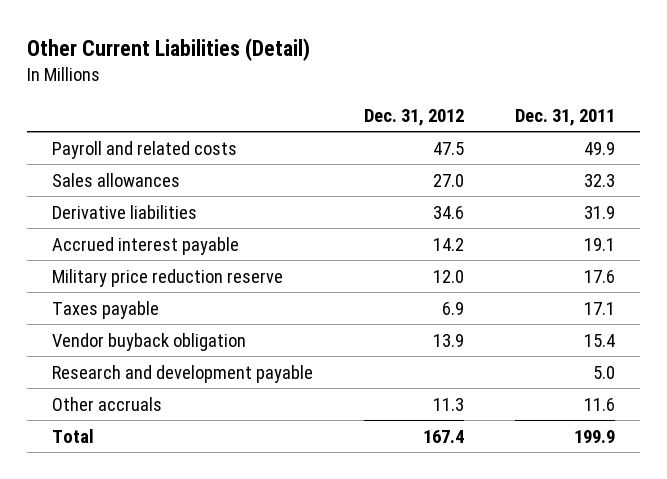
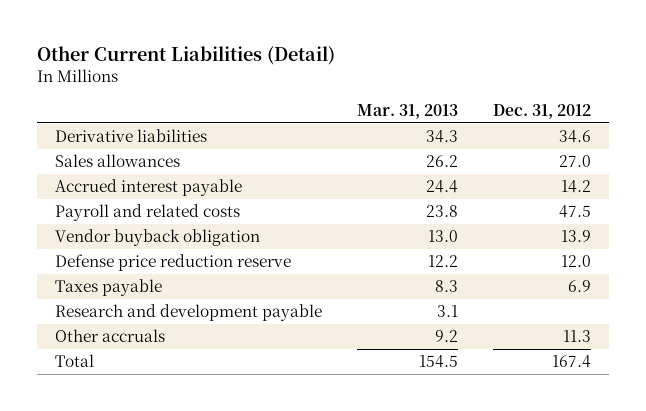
[514,108,615,126] Dec. 31, 2011 -> none
none -> [356,103,458,119] Mar. 31, 2013
[52,172,181,187] Sales allowances -> [54,154,180,168] Sales allowances
[52,268,284,287] Military price reduction reserve -> none
[52,140,238,159] Payroll and related costs -> [54,204,240,222] Payroll and related costs
none -> [54,254,291,272] Defense price reduction reserve
[52,300,160,319] Taxes payable -> [54,279,162,297] Taxes payable

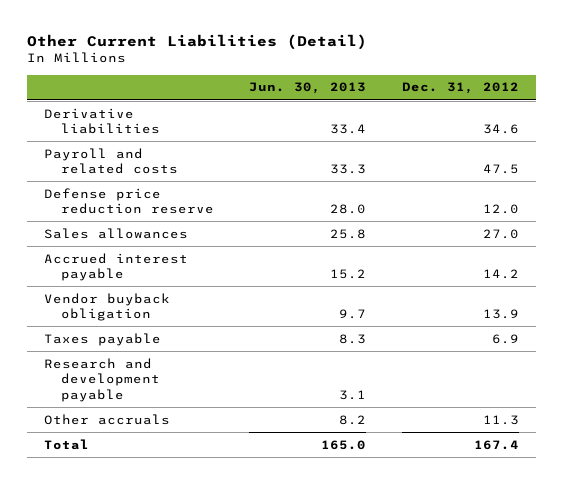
[356,103,458,119] Mar. 31, 2013 -> none
none -> [249,82,367,95] Jun. 30, 2013
[54,204,240,222] Payroll and related costs -> [44,147,179,175] Payroll and related costs
[54,254,291,272] Defense price reduction reserve -> [44,187,215,215] Defense price reduction reserve

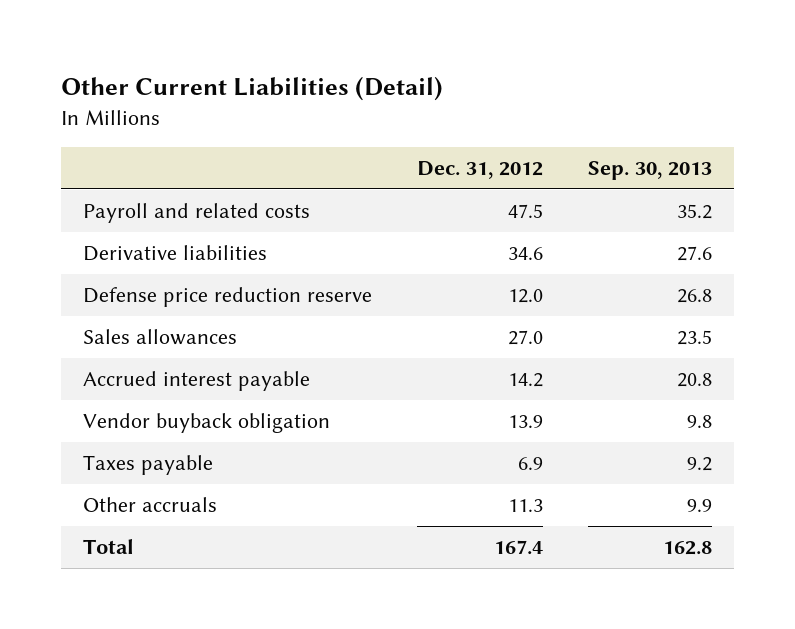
[249,82,367,95] Jun. 30, 2013 -> none
none -> [587,160,712,180] Sep. 30, 2013
[44,107,161,135] Derivative liabilities -> [83,245,268,262] Derivative liabilities
[44,357,161,402] Research and development payable -> none

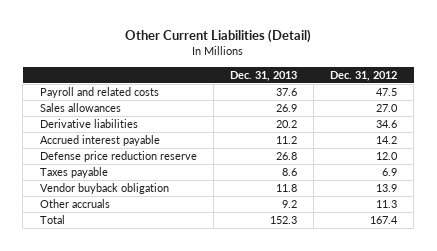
[587,160,712,180] Sep. 30, 2013 -> none
none -> [229,70,297,81] Dec. 31, 2013
[83,245,268,262] Derivative liabilities -> [39,119,138,129] Derivative liabilities
[83,287,373,308] Defense price reduction reserve -> [39,151,197,163] Defense price reduction reserve
[83,413,331,434] Vendor buyback obligation -> [39,183,169,195] Vendor buyback obligation

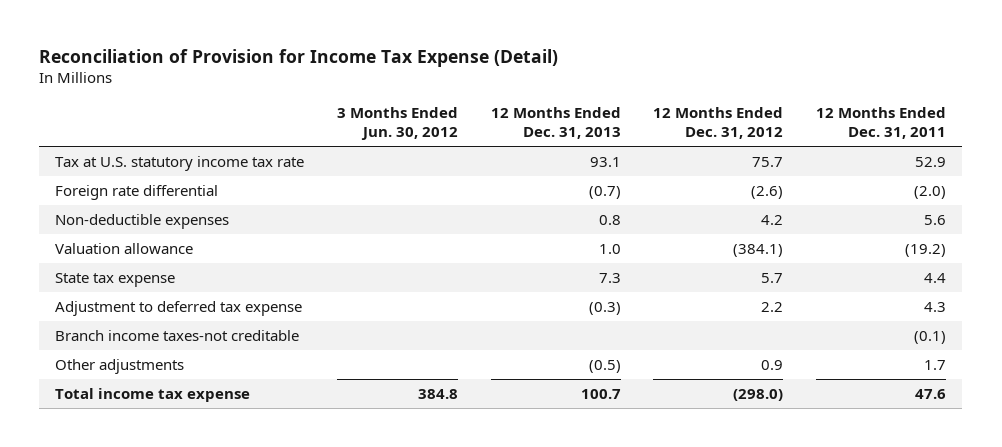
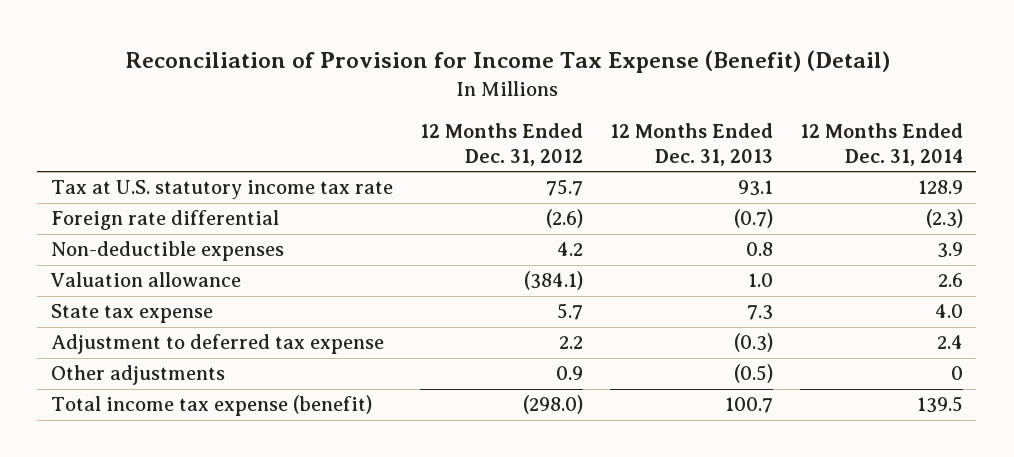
[39,48,559,67] Reconciliation of Provision for Income Tax Expense (Detail) -> [124,50,890,74] Reconciliation of Provision for Income Tax Expense (Benefit) (Detail)
[337,107,459,140] 3 Months Ended Jun. 30, 2012 -> none
[816,107,947,139] 12 Months Ended Dec. 31, 2011 -> none
none -> [799,123,963,166] 12 Months Ended Dec. 31, 2014
[55,329,300,341] Branch income taxes-not creditable -> none
[55,387,251,402] Total income tax expense -> [50,395,372,417] Total income tax expense (benefit)

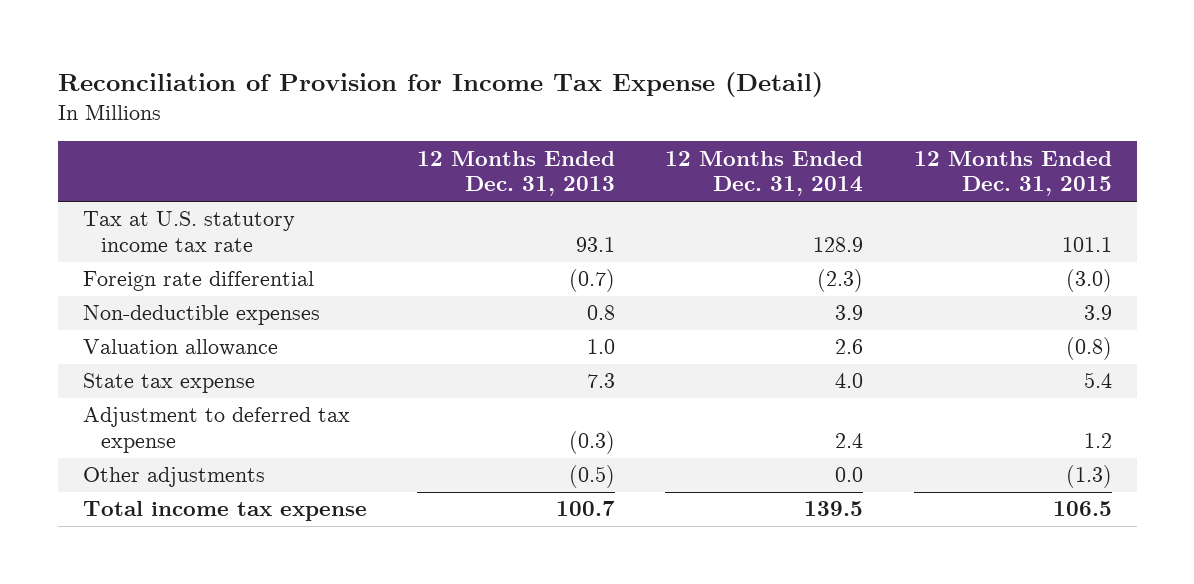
[124,50,890,74] Reconciliation of Provision for Income Tax Expense (Benefit) (Detail) -> [57,71,823,97] Reconciliation of Provision for Income Tax Expense (Detail)
[419,123,583,166] 12 Months Ended Dec. 31, 2012 -> none
none -> [913,150,1112,197] 12 Months Ended Dec. 31, 2015
[950,366,963,381] 0 -> [835,467,864,483] 0.0
[50,395,372,417] Total income tax expense (benefit) -> [82,501,367,522] Total income tax expense

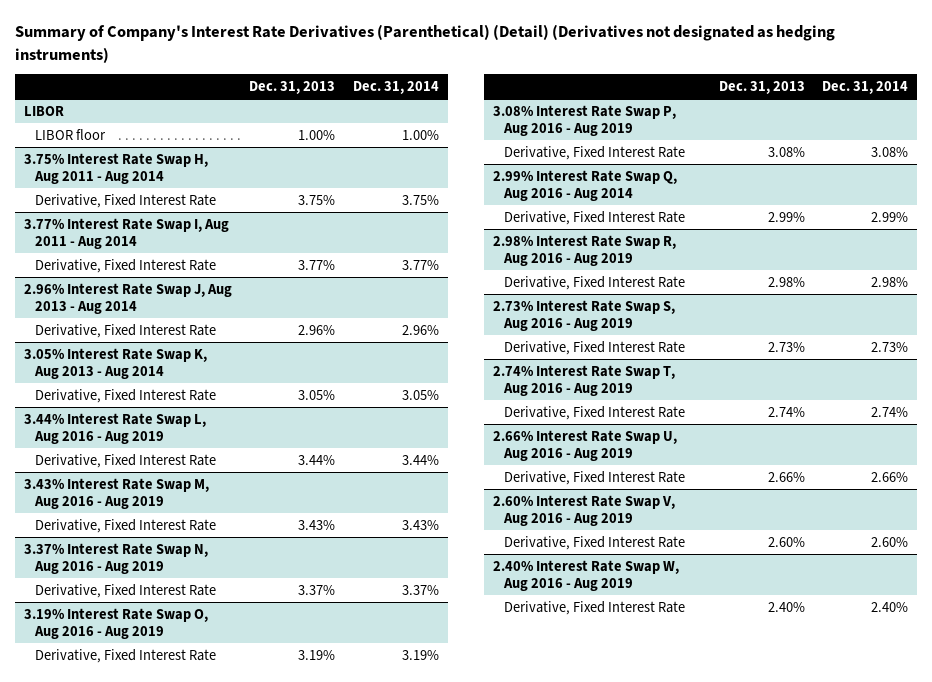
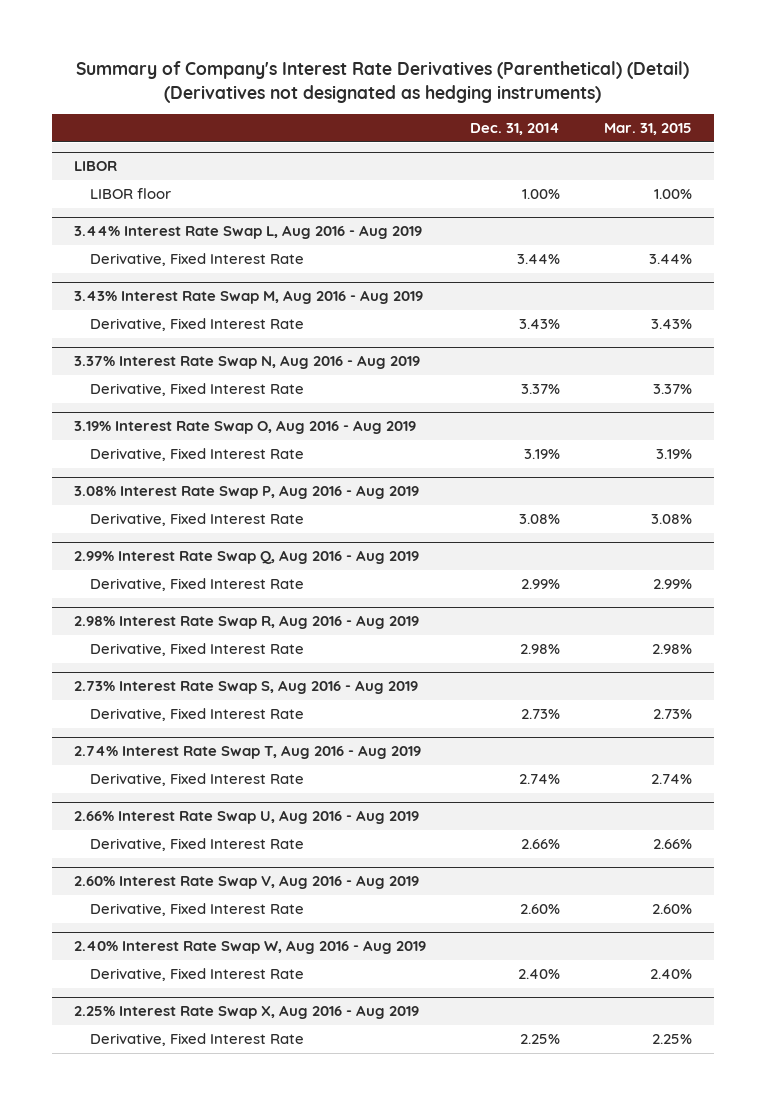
[249,81,336,95] Dec. 31, 2013 -> none
none -> [603,123,692,136] Mar. 31, 2015
[23,152,208,184] 3.75% Interest Rate Swap H, Aug 2011 - Aug 2014 -> none
[34,193,216,208] Derivative, Fixed Interest Rate -> none
[23,217,229,249] 3.77% Interest Rate Swap I, Aug 2011 - Aug 2014 -> none
[34,258,216,273] Derivative, Fixed Interest Rate -> none
[23,282,232,314] 2.96% Interest Rate Swap J, Aug 2013 - Aug 2014 -> none
[34,323,216,338] Derivative, Fixed Interest Rate -> none
[23,347,207,379] 3.05% Interest Rate Swap K, Aug 2013 - Aug 2014 -> none
[34,388,216,403] Derivative, Fixed Interest Rate -> none
[492,169,677,201] 2.99% Interest Rate Swap Q, Aug 2016 - Aug 2014 -> [73,550,419,565] 2.99% Interest Rate Swap Q, Aug 2016 - Aug 2019
none -> [73,1005,419,1020] 2.25% Interest Rate Swap X, Aug 2016 - Aug 2019
none -> [90,1033,305,1047] Derivative, Fixed Interest Rate

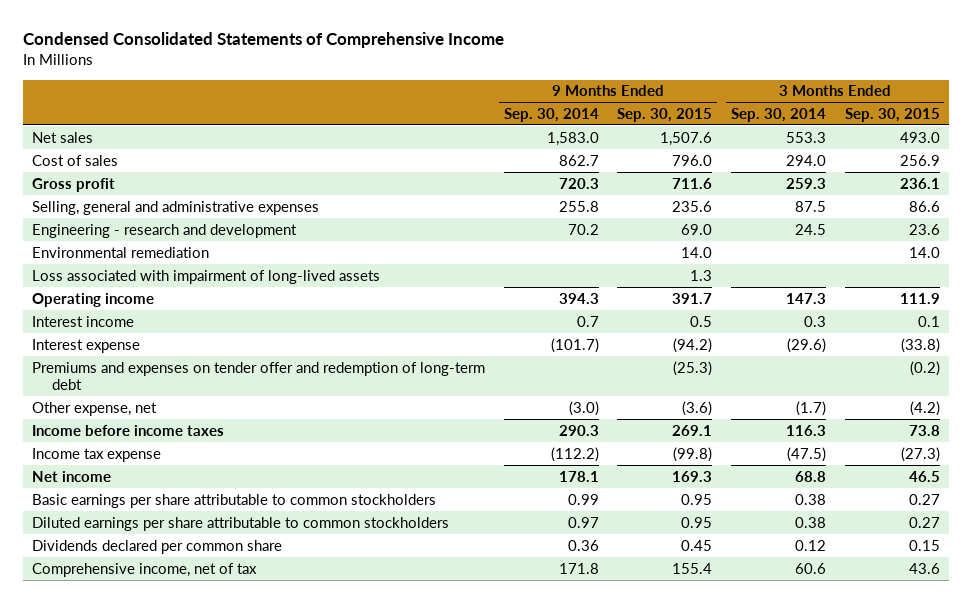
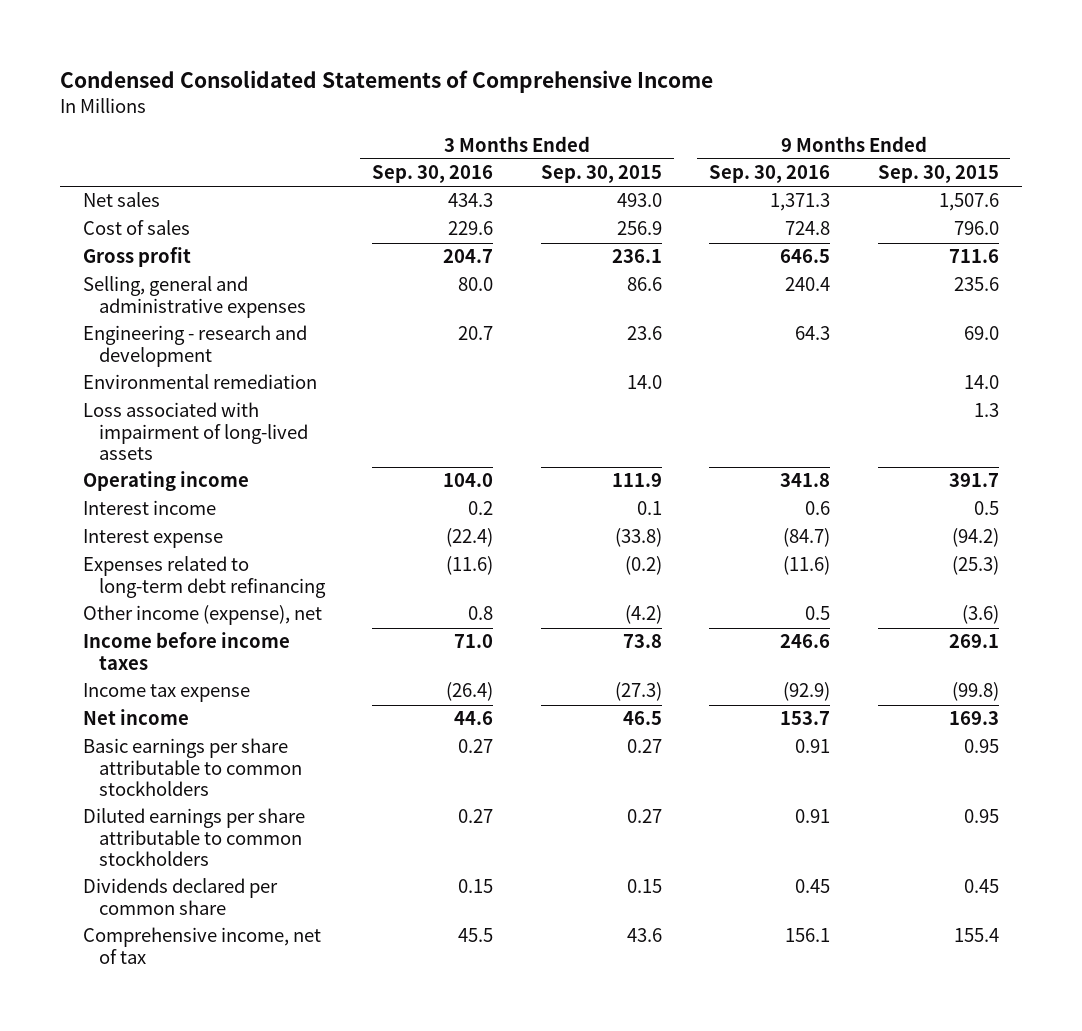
[503,107,599,122] Sep. 30, 2014 -> none
[730,107,826,122] Sep. 30, 2014 -> none
none -> [372,165,494,184] Sep. 30, 2016
none -> [709,165,831,184] Sep. 30, 2016
[32,361,486,390] Premiums and expenses on tender offer and redemption of long-term debt -> [83,556,326,598] Expenses related to long-term debt refinancing
[32,401,158,416] Other expense, net -> [83,605,323,626] Other income (expense), net

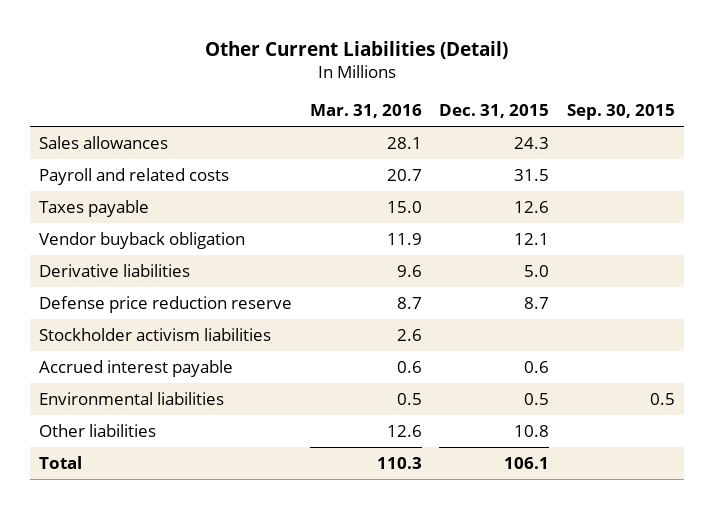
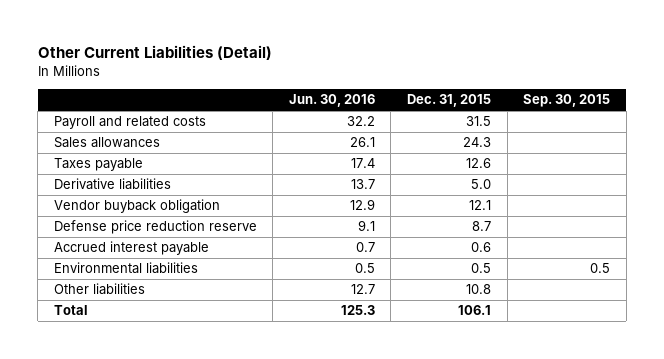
[309,103,422,118] Mar. 31, 2016 -> none
none -> [288,94,375,108] Jun. 30, 2016
[38,135,168,149] Sales allowances -> [53,137,160,149] Sales allowances
[38,231,245,249] Vendor buyback obligation -> [53,199,220,214] Vendor buyback obligation
[38,327,271,341] Stockholder activism liabilities -> none

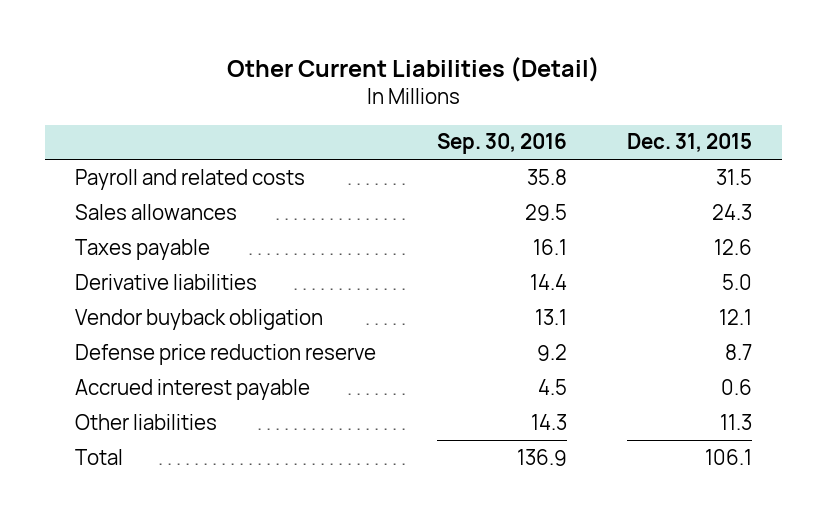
[288,94,375,108] Jun. 30, 2016 -> none
[523,94,611,108] Sep. 30, 2015 -> none
none -> [436,133,567,155] Sep. 30, 2016
[53,262,198,275] Environmental liabilities -> none
[466,284,492,295] 10.8 -> [719,413,752,430] 11.3

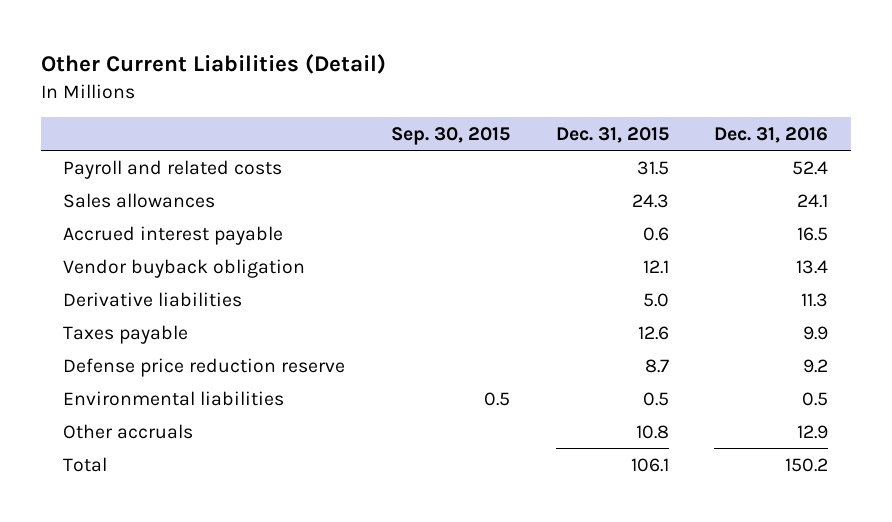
[436,133,567,155] Sep. 30, 2016 -> none
none -> [391,126,511,145] Sep. 30, 2015
none -> [714,126,829,143] Dec. 31, 2016
[75,378,311,400] Accrued interest payable -> [63,225,284,245] Accrued interest payable
[75,273,258,290] Derivative liabilities -> [63,291,243,307] Derivative liabilities
[75,238,211,260] Taxes payable -> [63,324,189,344] Taxes payable
none -> [63,390,285,406] Environmental liabilities
[75,413,218,430] Other liabilities -> [63,423,194,439] Other accruals
[719,413,752,430] 11.3 -> [635,424,669,439] 10.8

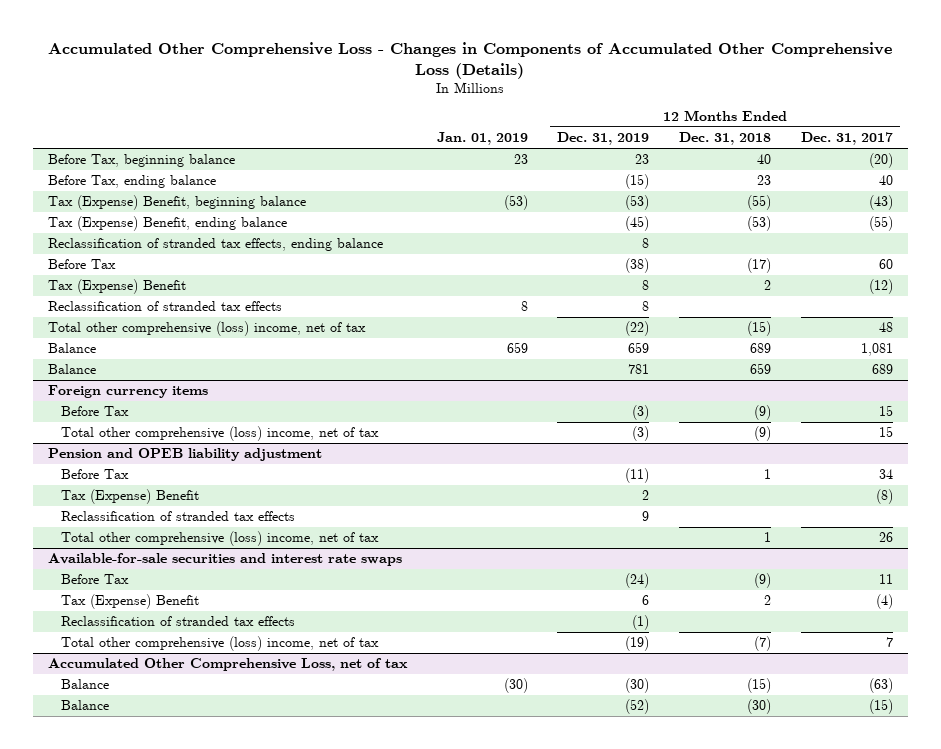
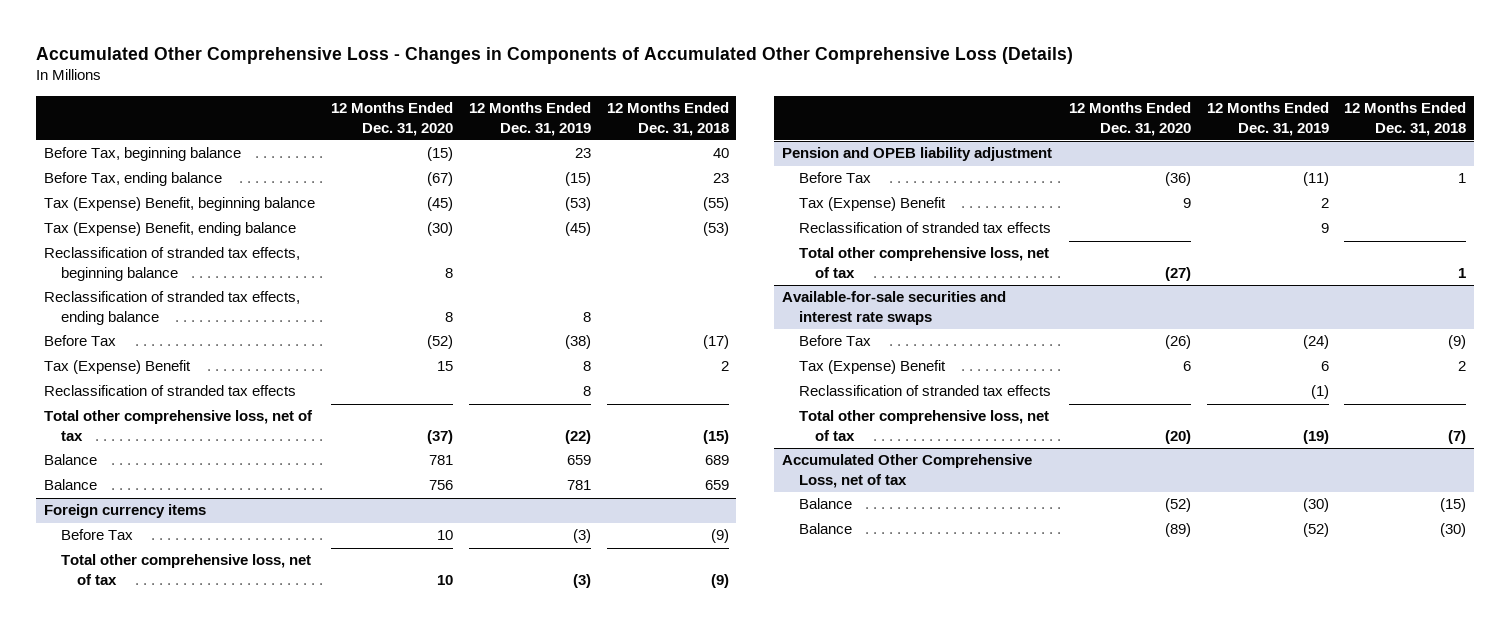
[436,132,528,146] Jan. 01, 2019 -> none
[800,132,893,146] Dec. 31, 2017 -> none
none -> [331,102,454,136] 12 Months Ended Dec. 31, 2020
none -> [44,247,301,282] Reclassification of stranded tax effects, beginning balance
[48,321,367,337] Total other comprehensive (loss) income, net of tax -> [44,410,314,442] Total other comprehensive loss, net of tax
[60,426,379,442] Total other comprehensive (loss) income, net of tax -> [60,554,311,586] Total other comprehensive loss, net of tax
[60,531,379,547] Total other comprehensive (loss) income, net of tax -> [798,247,1049,279] Total other comprehensive loss, net of tax
[60,636,379,652] Total other comprehensive (loss) income, net of tax -> [798,410,1049,442] Total other comprehensive loss, net of tax

